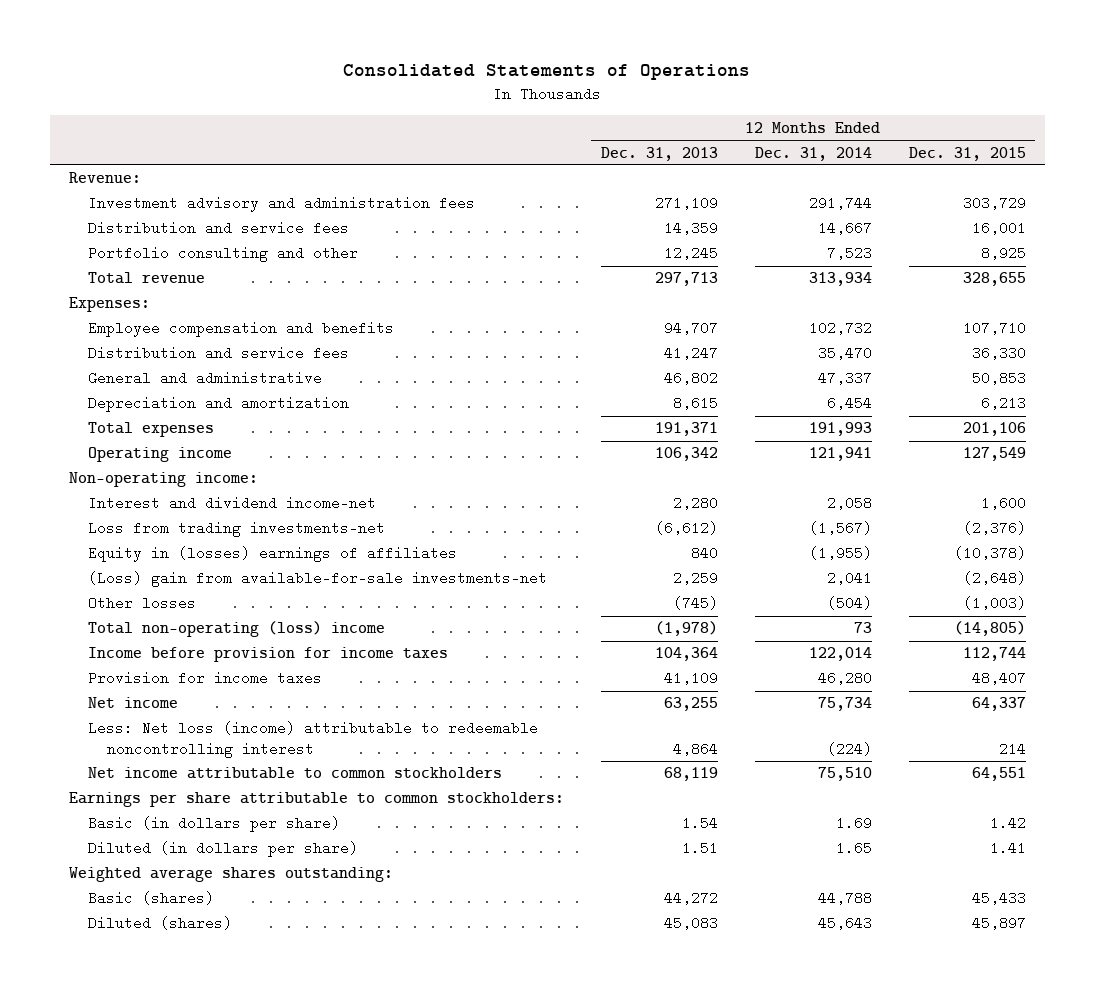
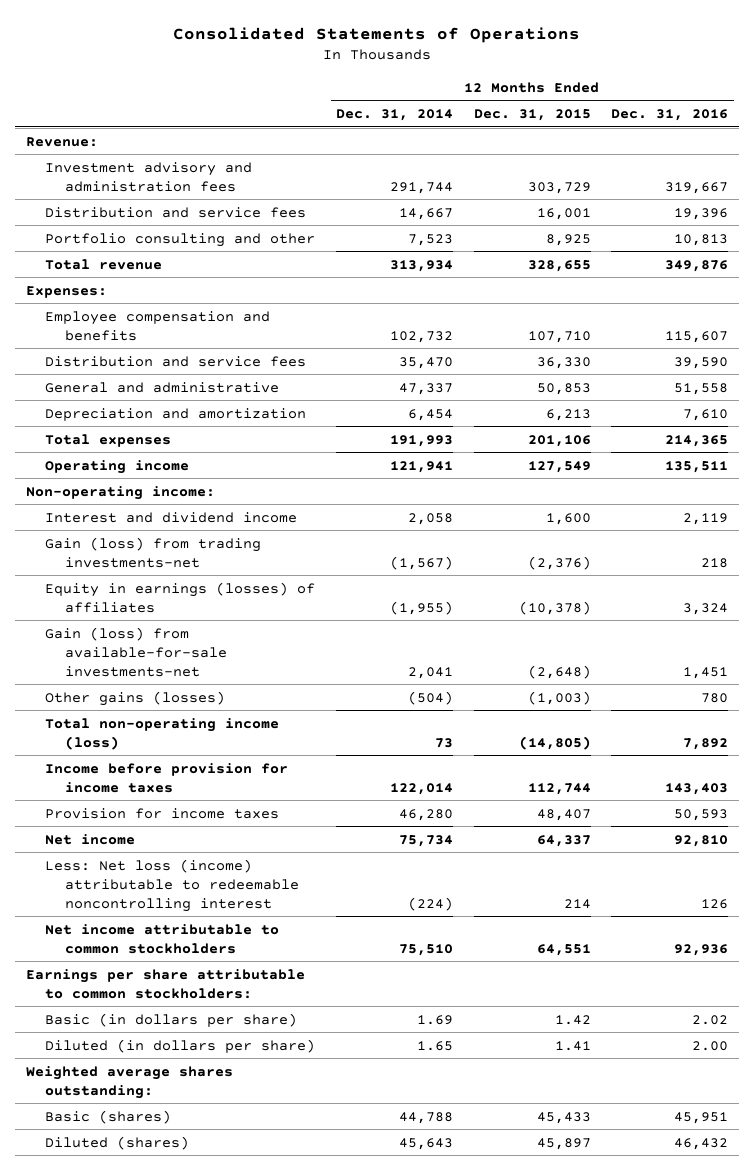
[600,146,718,161] Dec. 31, 2013 -> none
none -> [611,109,729,122] Dec. 31, 2016
[87,496,376,511] Interest and dividend income-net -> [45,511,298,523] Interest and dividend income
[87,521,385,538] Loss from trading investments-net -> [45,536,262,568] Gain (loss) from trading investments-net
[87,546,457,563] Equity in (losses) earnings of affiliates -> [45,581,316,613] Equity in earnings (losses) of affiliates
[87,571,547,588] (Loss) gain from available-for-sale investments-net -> [45,626,227,677] Gain (loss) from available-for-sale investments-net
[87,596,196,611] Other losses -> [45,690,226,706] Other gains (losses)
[87,621,385,638] Total non-operating (loss) income -> [45,717,280,750] Total non-operating income (loss)

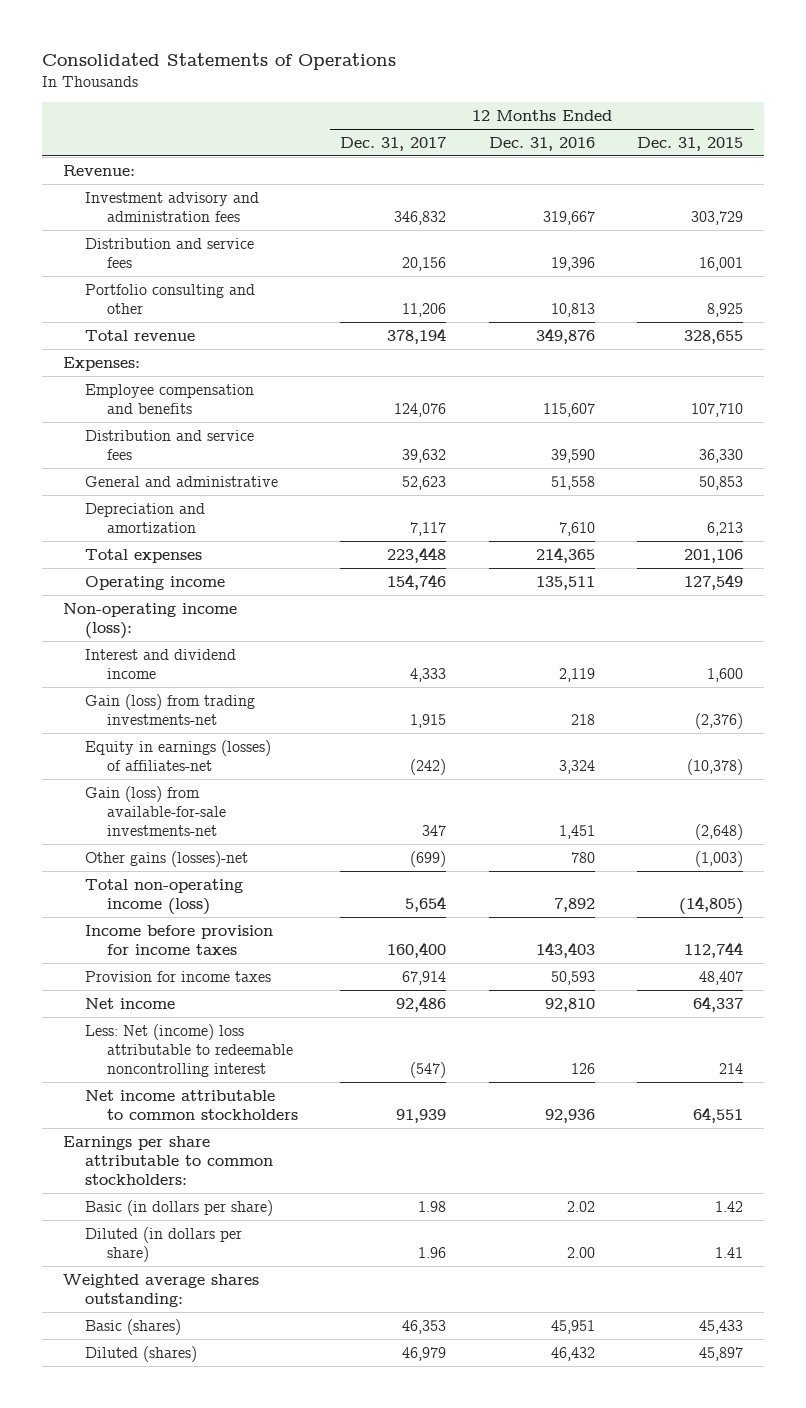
[336,109,454,122] Dec. 31, 2014 -> none
none -> [340,136,447,151] Dec. 31, 2017
[25,485,215,500] Non-operating income: -> [63,602,238,639] Non-operating income (loss):
[45,581,316,613] Equity in earnings (losses) of affiliates -> [85,739,272,771] Equity in earnings (losses) of affiliates-net
[45,690,226,706] Other gains (losses) -> [85,850,249,867] Other gains (losses)-net
[45,858,299,912] Less: Net loss (income) attributable to redeemable noncontrolling interest -> [85,1023,293,1077] Less: Net (income) loss attributable to redeemable noncontrolling interest

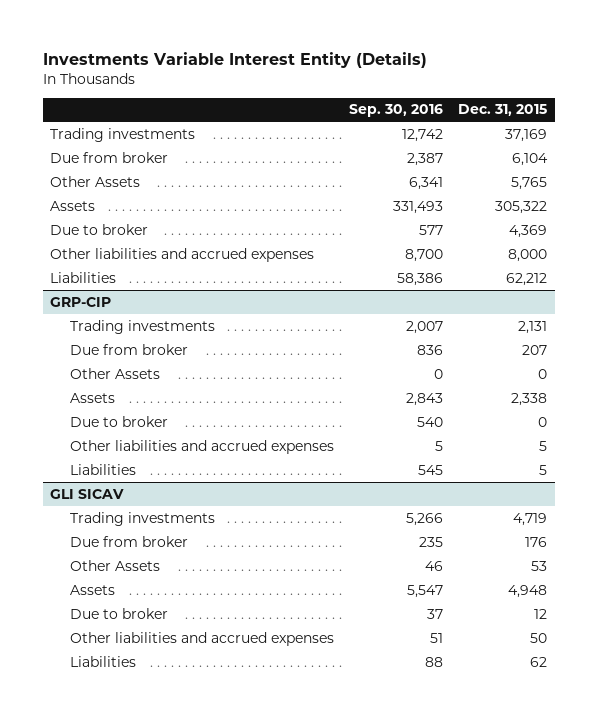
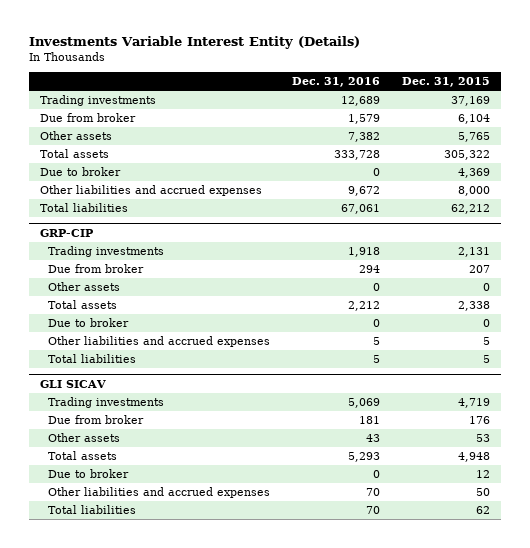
[349,104,444,118] Sep. 30, 2016 -> none
none -> [292,77,381,88] Dec. 31, 2016
[50,175,141,187] Other Assets -> [39,131,112,141] Other assets
[50,200,96,211] Assets -> [39,149,109,159] Total assets
[50,271,117,283] Liabilities -> [39,203,128,213] Total liabilities
[70,367,161,379] Other Assets -> [48,282,121,292] Other assets
[70,392,116,403] Assets -> [48,300,118,310] Total assets
[70,463,137,475] Liabilities -> [48,354,137,364] Total liabilities
[70,559,161,571] Other Assets -> [48,433,121,443] Other assets
[70,584,116,595] Assets -> [48,451,118,461] Total assets
[70,655,137,667] Liabilities -> [48,505,137,515] Total liabilities

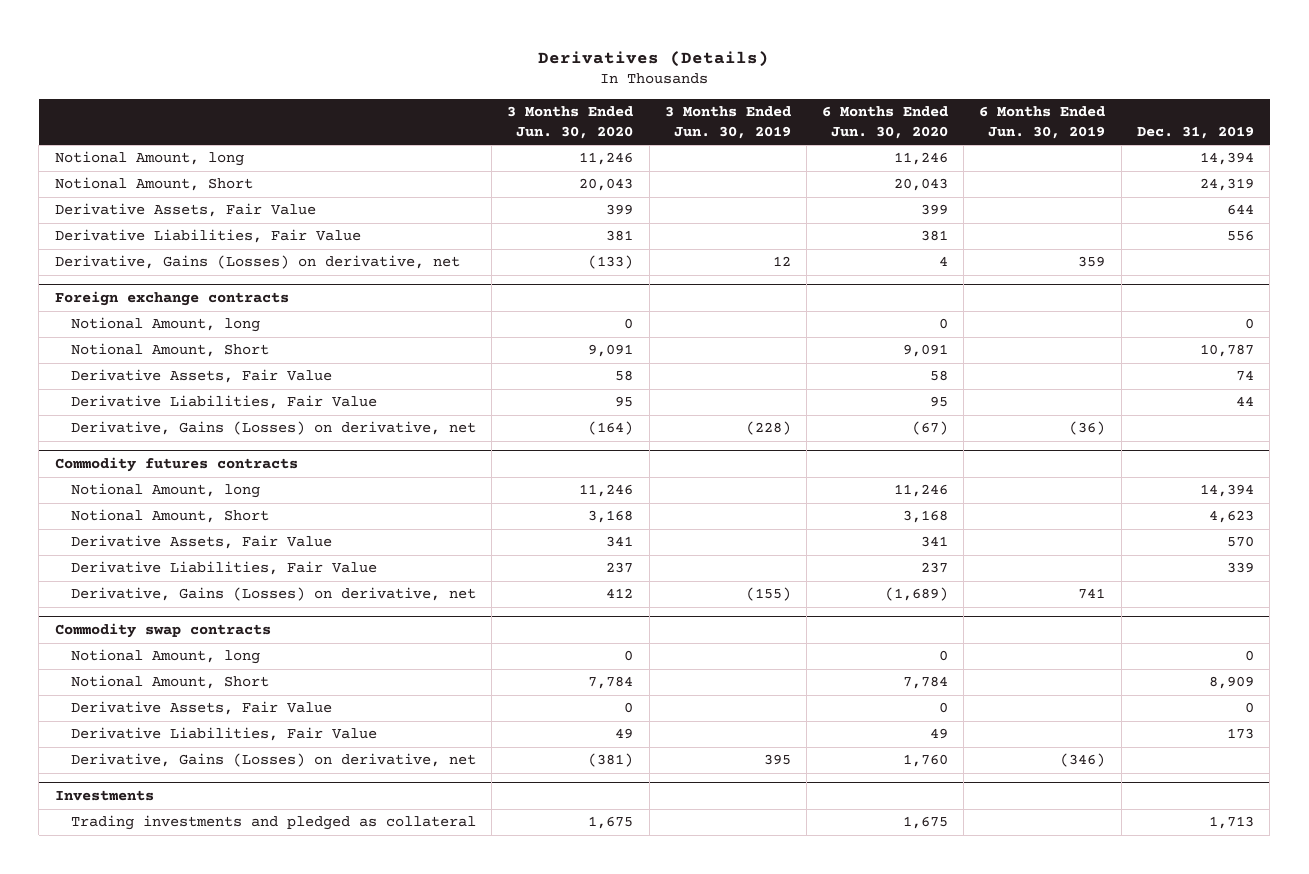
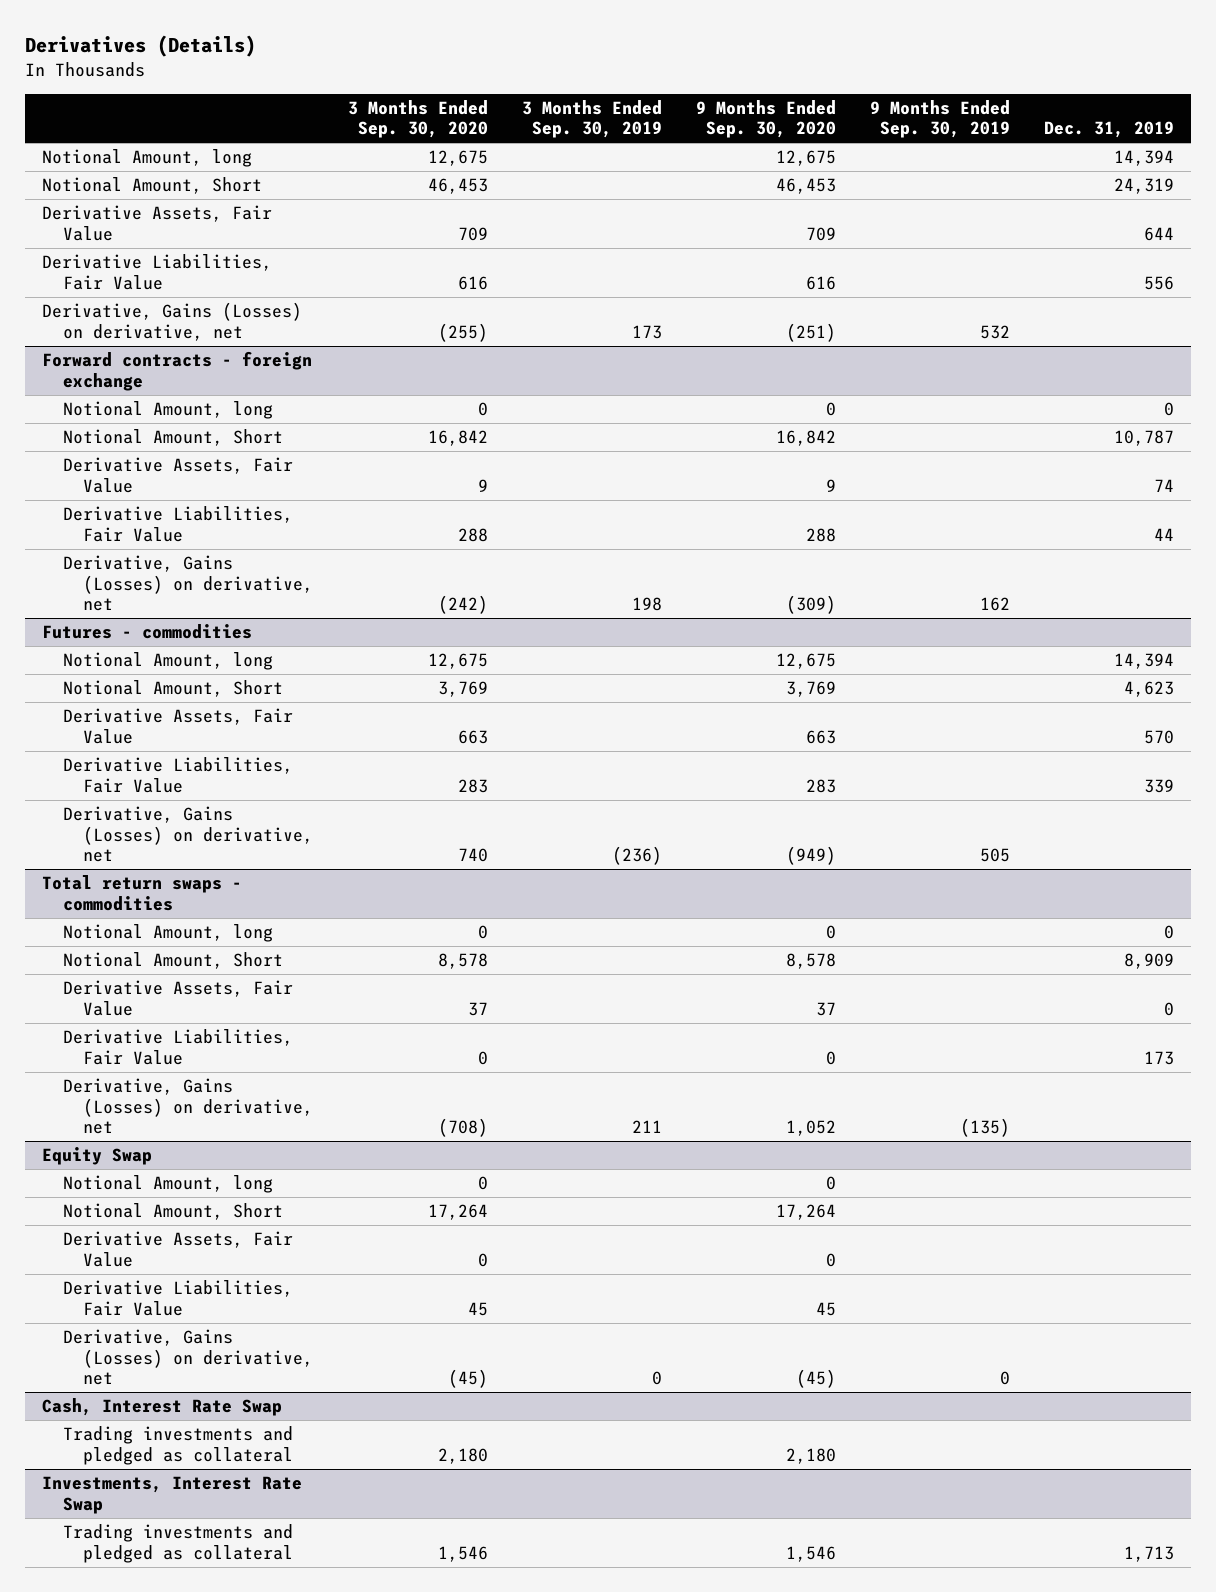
[507,106,634,139] 3 Months Ended Jun. 30, 2020 -> none
[664,106,791,139] 3 Months Ended Jun. 30, 2019 -> none
[822,106,949,139] 6 Months Ended Jun. 30, 2020 -> none
[979,106,1106,139] 6 Months Ended Jun. 30, 2019 -> none
none -> [347,99,488,139] 3 Months Ended Sep. 30, 2020
none -> [521,99,662,139] 3 Months Ended Sep. 30, 2019
none -> [695,99,836,139] 9 Months Ended Sep. 30, 2020
none -> [869,99,1010,139] 9 Months Ended Sep. 30, 2019
[54,291,289,307] Foreign exchange contracts -> [42,351,313,391] Forward contracts - foreign exchange
[54,457,298,473] Commodity futures contracts -> [42,624,253,640] Futures - commodities
[54,623,271,639] Commodity swap contracts -> [42,875,243,911] Total return swaps - commodities
[54,790,154,802] Investments -> none
none -> [42,1147,153,1166] Equity Swap
none -> [62,1175,273,1194] Notional Amount, long
none -> [62,1203,283,1221] Notional Amount, Short
none -> [62,1231,293,1267] Derivative Assets, Fair Value
none -> [62,1280,293,1316] Derivative Liabilities, Fair Value
none -> [62,1329,314,1386] Derivative, Gains (Losses) on derivative, net
none -> [42,1398,283,1417] Cash, Interest Rate Swap
none -> [62,1426,294,1465] Trading investments and pledged as collateral
none -> [42,1476,303,1514] Investments, Interest Rate Swap

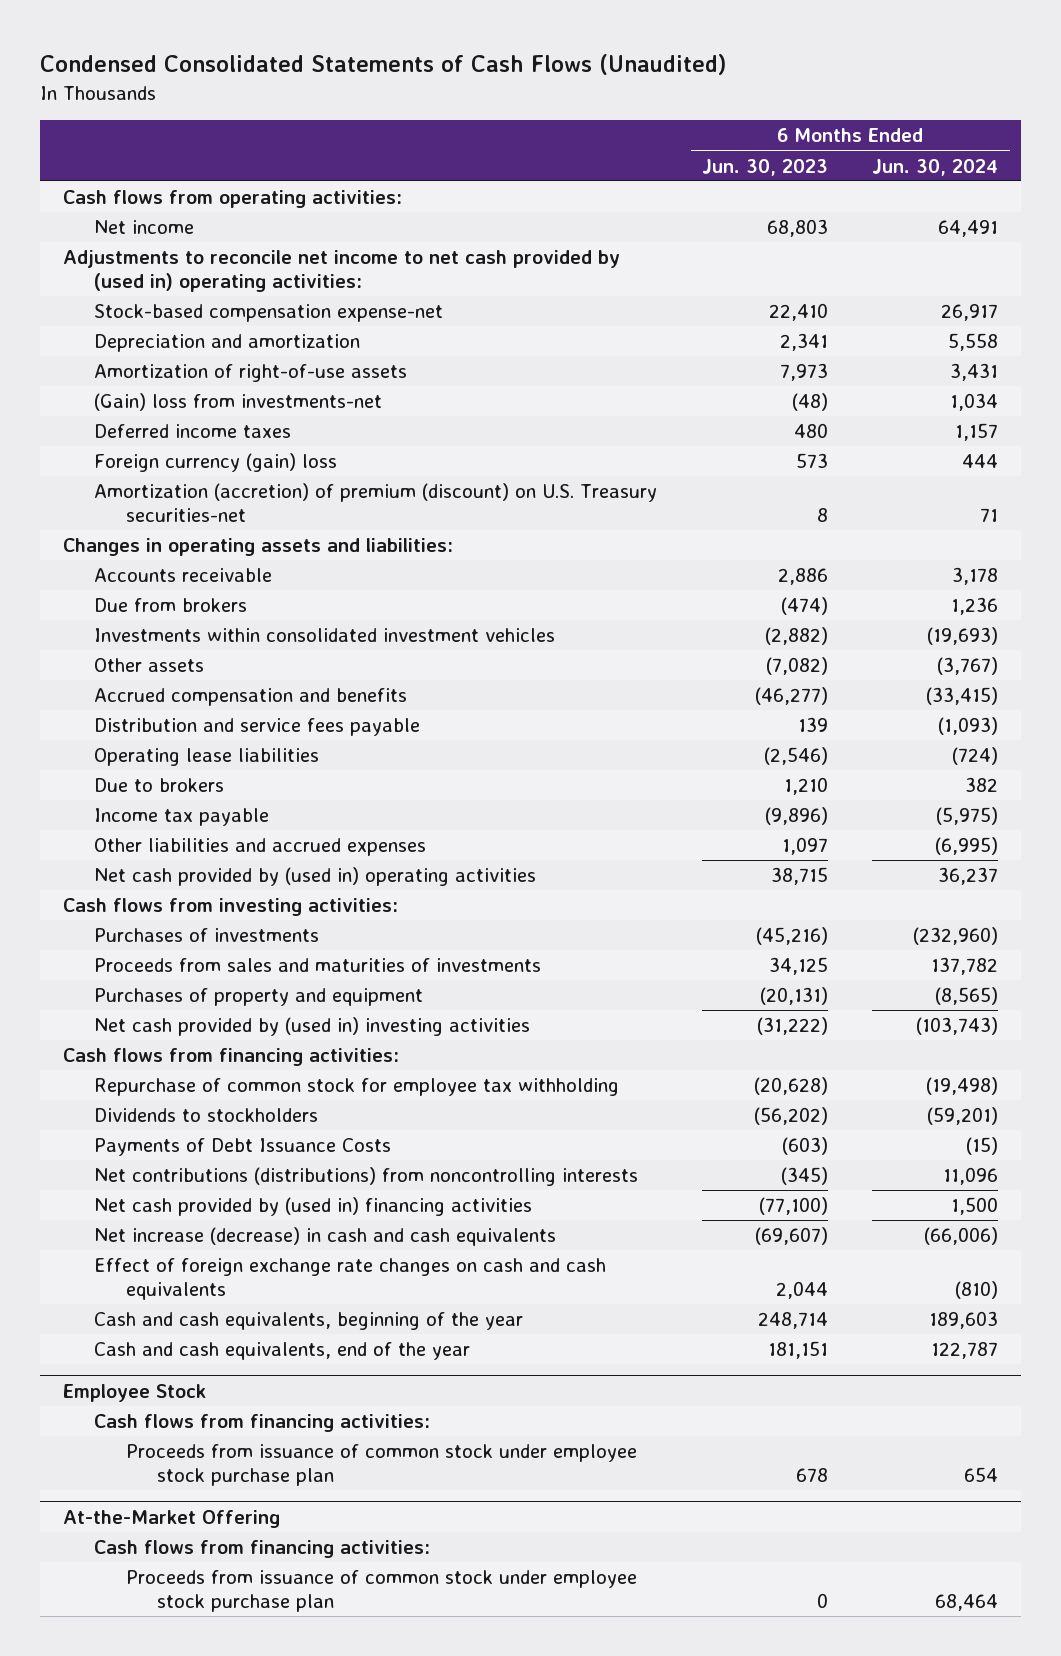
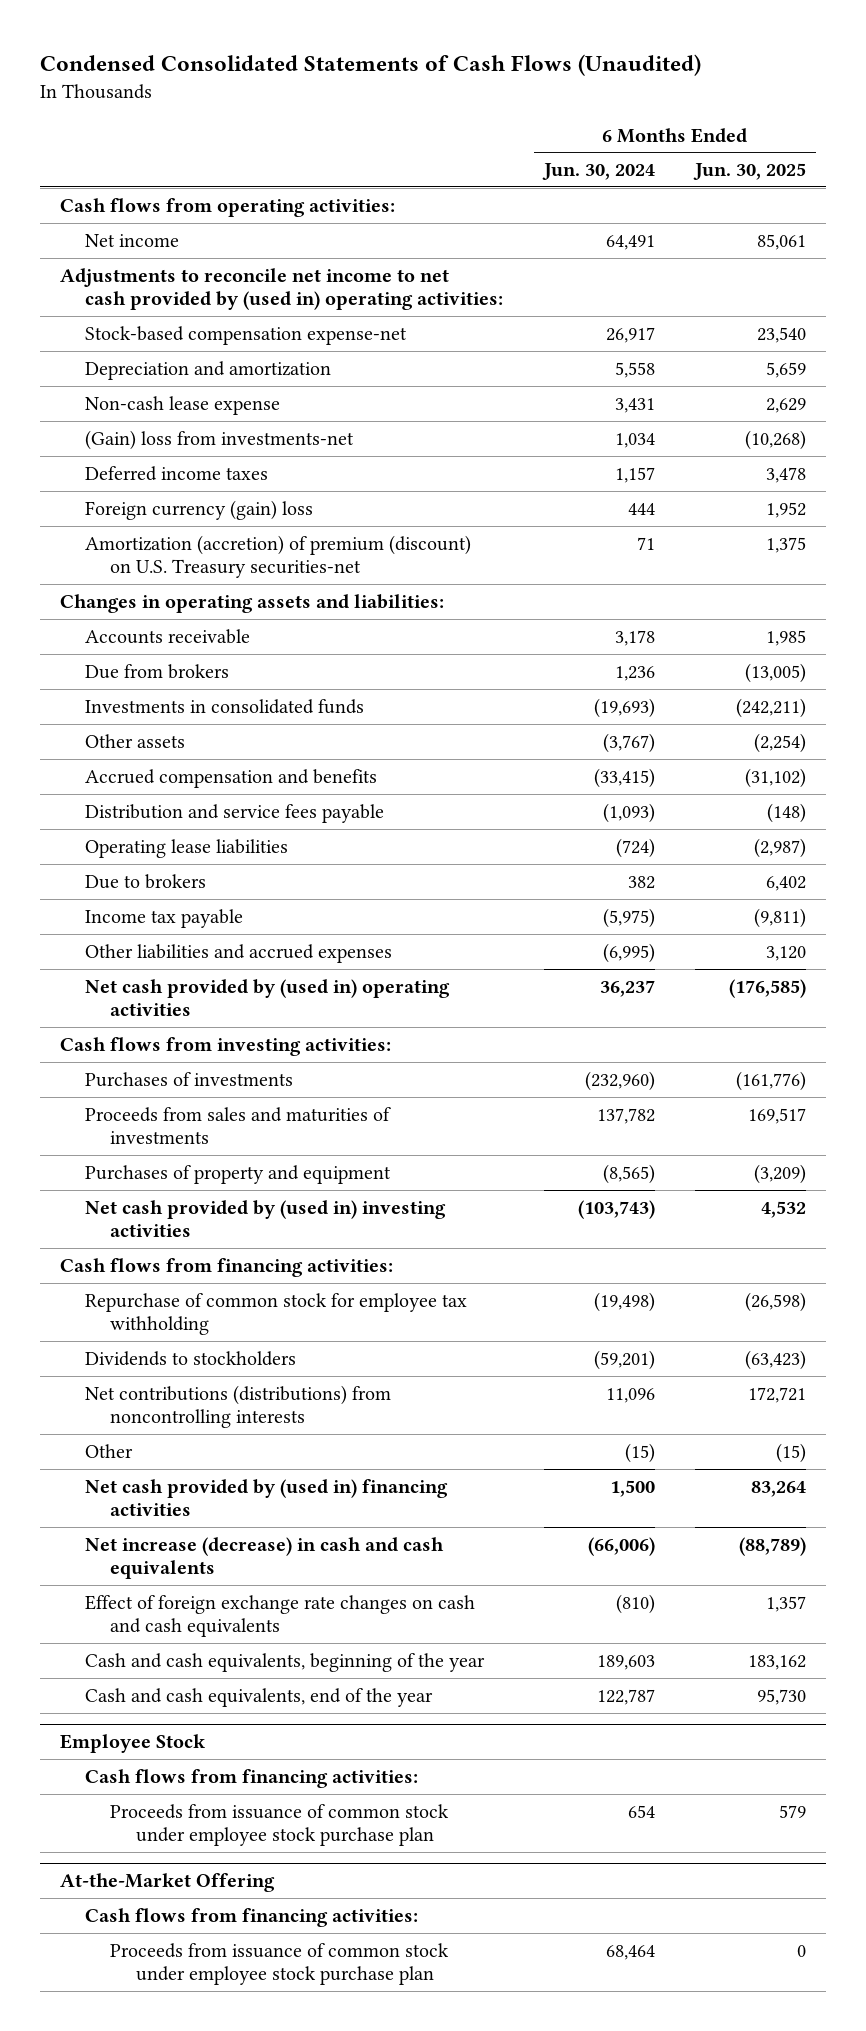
[701,158,828,176] Jun. 30, 2023 -> none
none -> [692,163,806,181] Jun. 30, 2025
[94,364,408,383] Amortization of right-of-use assets -> [85,395,281,415] Non-cash lease expense
[94,628,556,643] Investments within consolidated investment vehicles -> [85,698,365,714] Investments in consolidated funds
[94,1138,392,1157] Payments of Debt Issuance Costs -> none
none -> [85,1443,134,1458] Other

